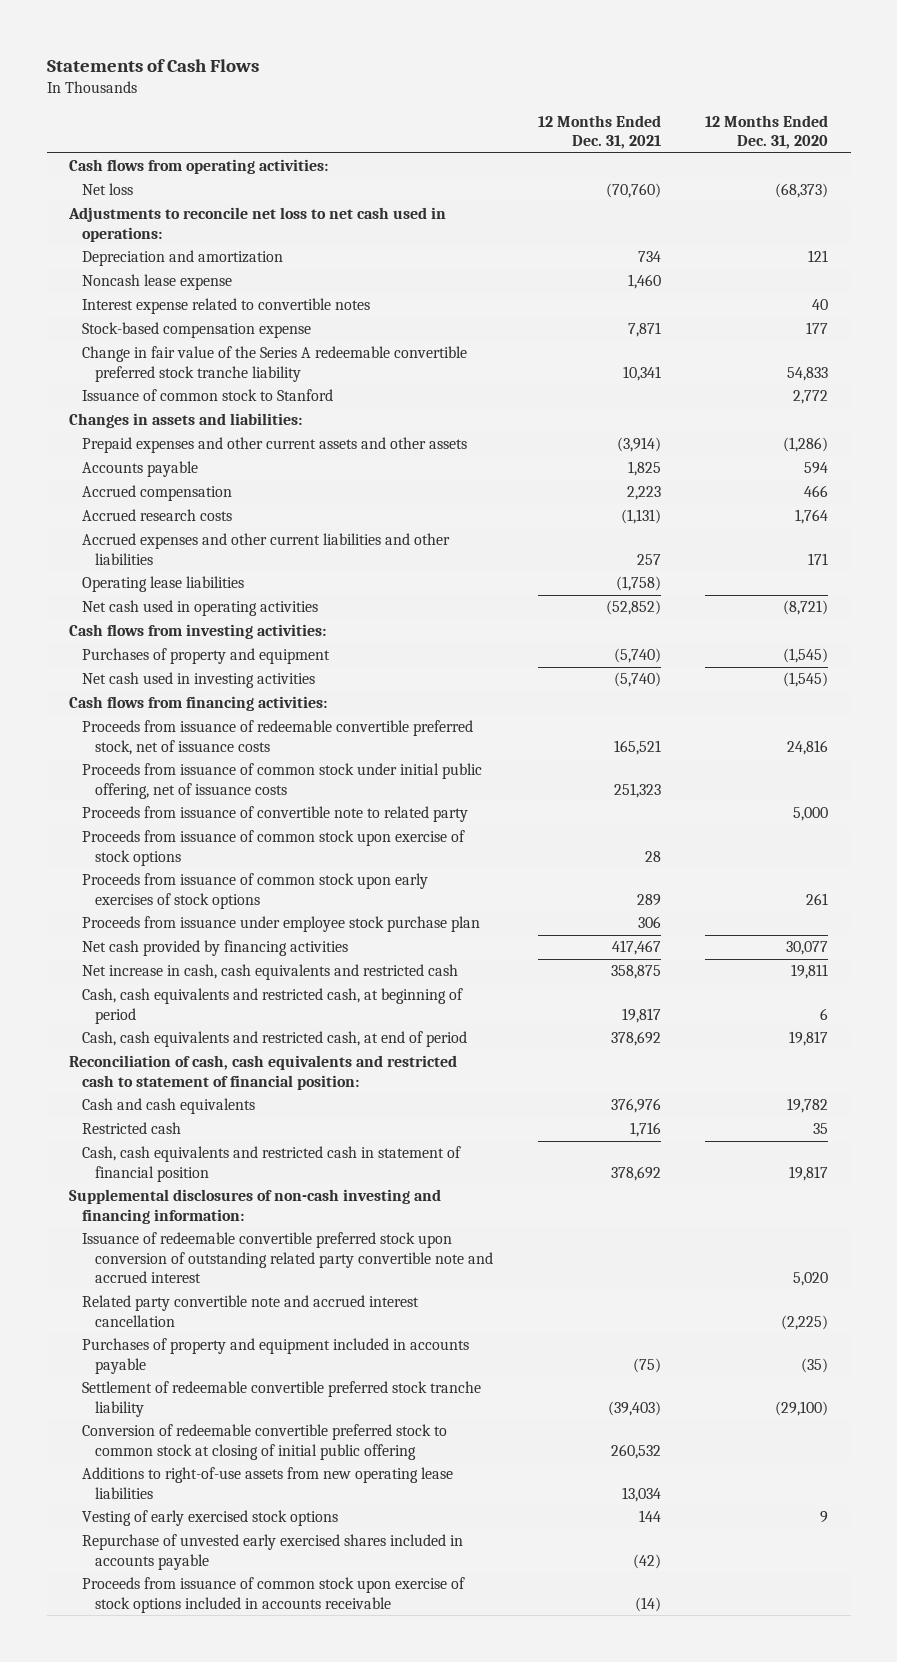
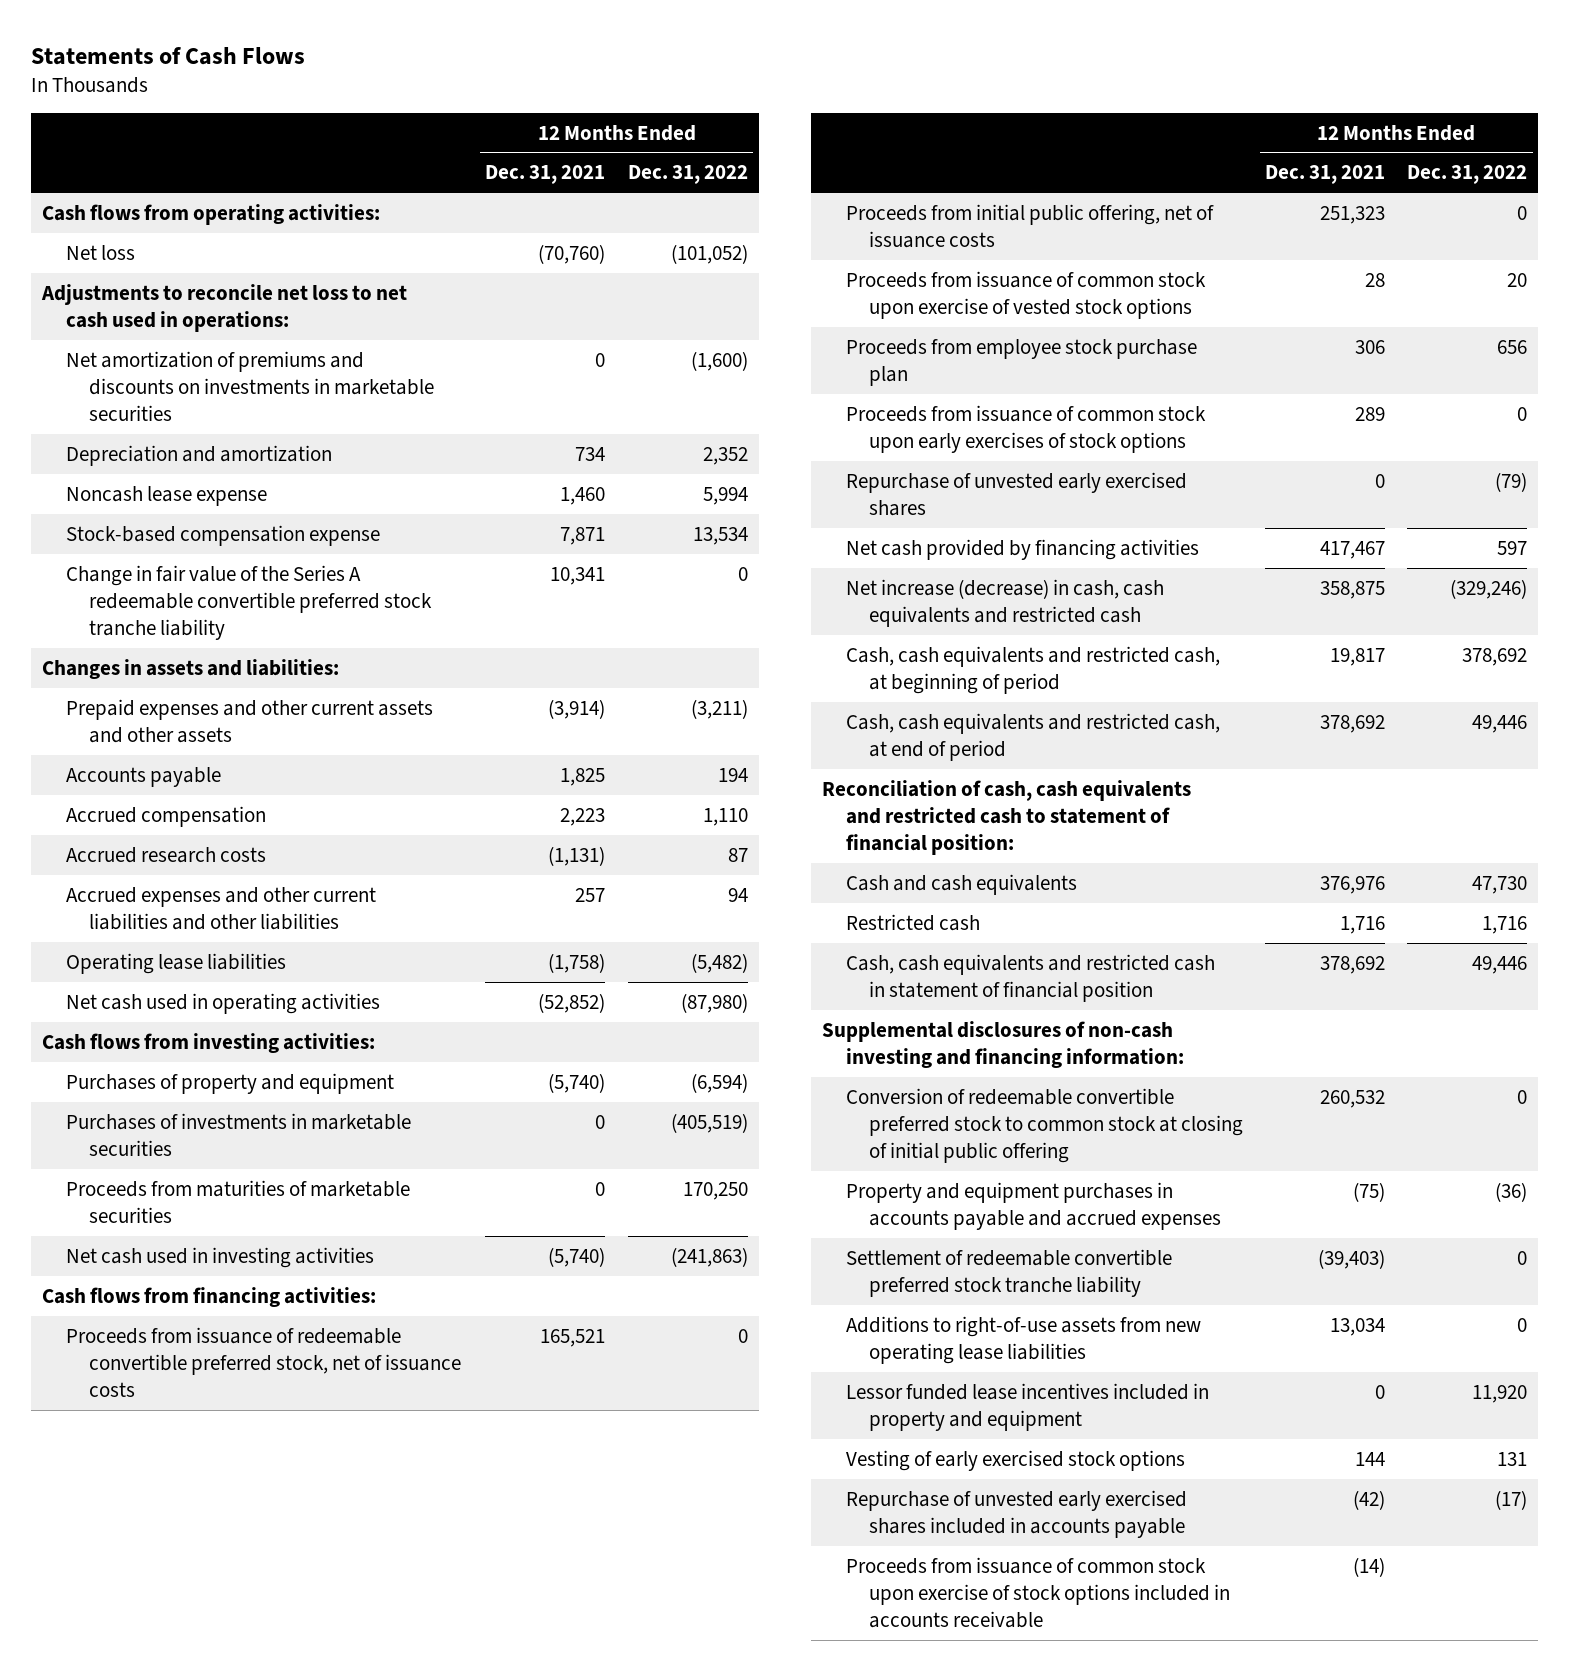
[705,114,829,150] 12 Months Ended Dec. 31, 2020 -> none
none -> [627,165,748,185] Dec. 31, 2022
none -> [65,350,435,422] Net amortization of premiums and discounts on investments in marketable securities
[82,298,371,315] Interest expense related to convertible notes -> none
[82,389,334,402] Issuance of common stock to Stanford -> none
none -> [65,1112,411,1156] Purchases of investments in marketable securities
none -> [65,1179,410,1223] Proceeds from maturities of marketable securities
[82,806,469,823] Proceeds from issuance of convertible note to related party -> none
[82,763,483,799] Proceeds from issuance of common stock under initial public offering, net of issuance costs -> [845,203,1214,248] Proceeds from initial public offering, net of issuance costs
[82,830,466,866] Proceeds from issuance of common stock upon exercise of stock options -> [845,270,1206,319] Proceeds from issuance of common stock upon exercise of vested stock options
none -> [845,338,1197,386] Proceeds from employee stock purchase plan
[82,916,481,933] Proceeds from issuance under employee stock purchase plan -> none
none -> [845,471,1187,516] Repurchase of unvested early exercised shares
[82,964,459,981] Net increase in cash, cash equivalents and restricted cash -> [845,578,1164,627] Net increase (decrease) in cash, cash equivalents and restricted cash
[82,1232,493,1284] Issuance of redeemable convertible preferred stock upon conversion of outstanding related party convertible note and accrued interest -> none
[82,1295,420,1327] Related party convertible note and accrued interest cancellation -> none
[82,1338,470,1374] Purchases of property and equipment included in accounts payable -> none
none -> [845,1181,1222,1230] Property and equipment purchases in accounts payable and accrued expenses
[82,1381,482,1417] Settlement of redeemable convertible preferred stock tranche liability -> [845,1248,1172,1297] Settlement of redeemable convertible preferred stock tranche liability
none -> [845,1382,1209,1431] Lessor funded lease incentives included in property and equipment

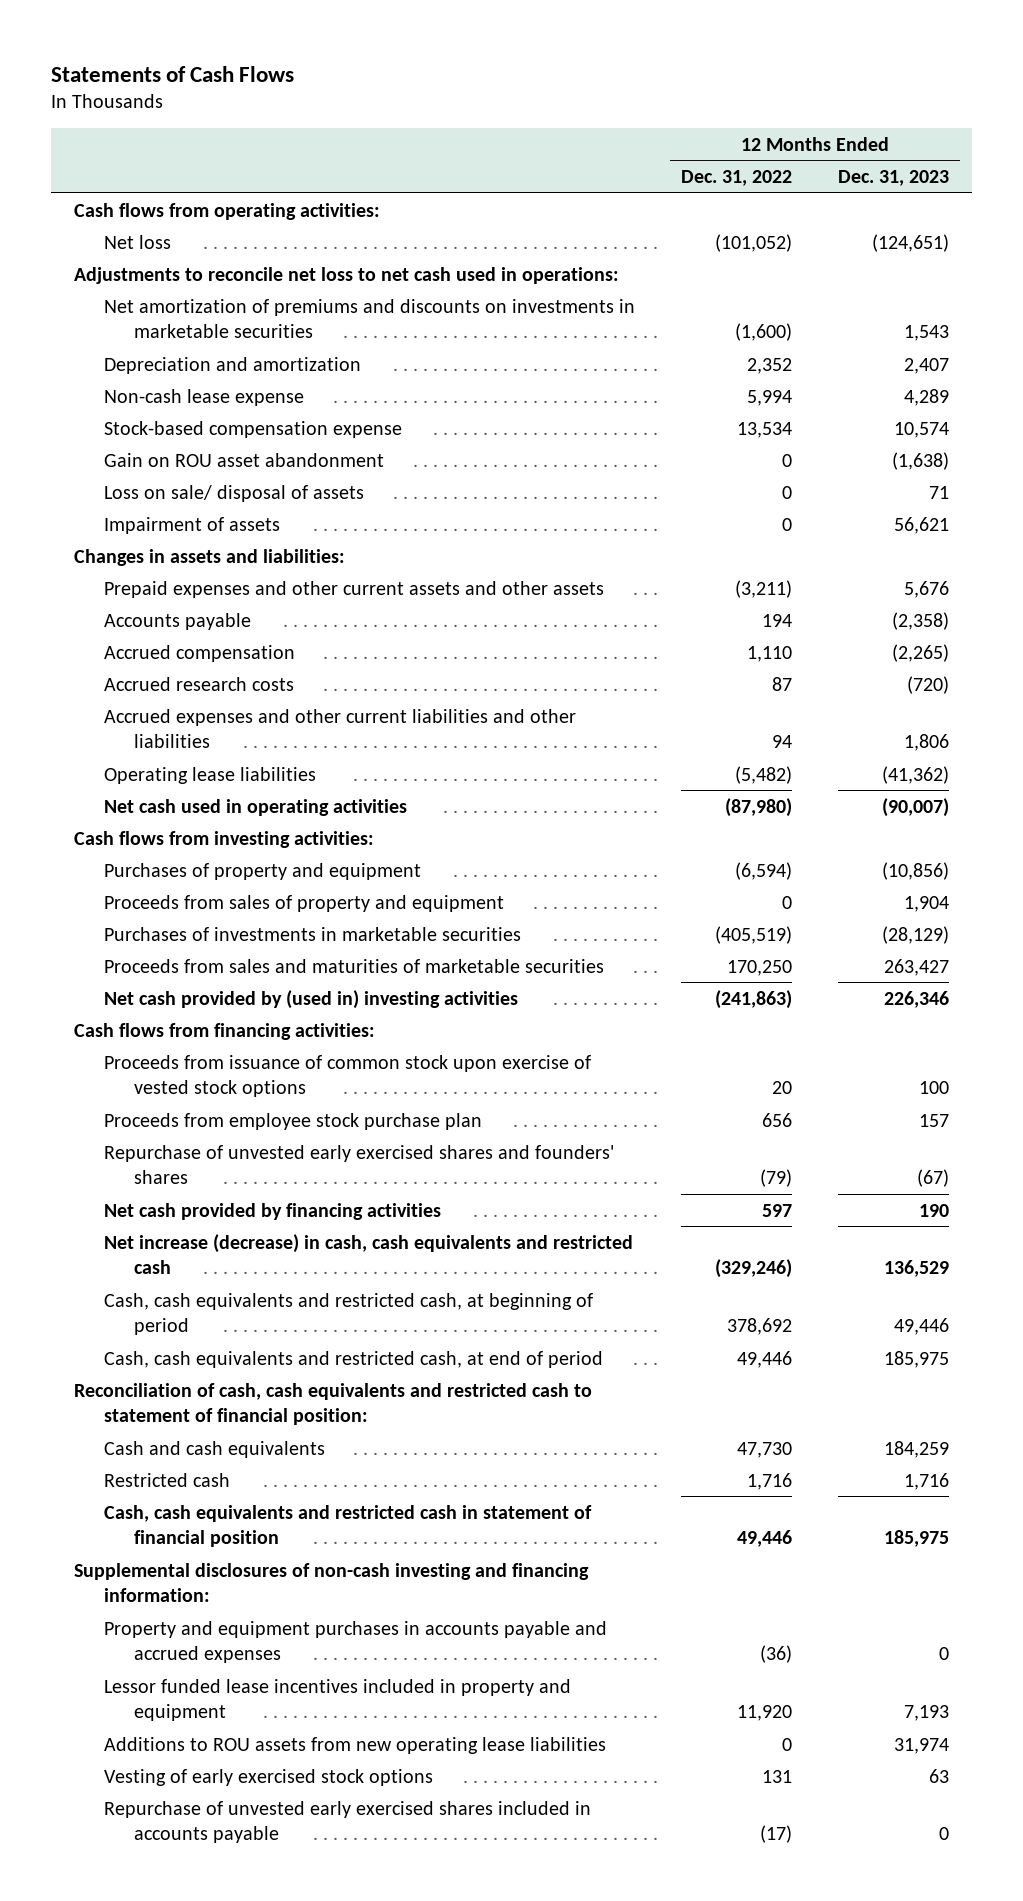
[485,165,606,185] Dec. 31, 2021 -> none
none -> [837,169,949,186] Dec. 31, 2023
[65,485,267,506] Noncash lease expense -> [104,388,305,406] Non-cash lease expense
[65,564,433,641] Change in fair value of the Series A redeemable convertible preferred stock tranche liability -> none
none -> [104,452,385,467] Gain on ROU asset abandonment
none -> [104,484,365,502] Loss on sale/ disposal of assets
none -> [104,516,281,534] Impairment of assets
none -> [104,894,505,912] Proceeds from sales of property and equipment
[65,1179,410,1223] Proceeds from maturities of marketable securities -> [104,958,605,973] Proceeds from sales and maturities of marketable securities
[65,1246,374,1268] Net cash used in investing activities -> [104,989,519,1009] Net cash provided by (used in) investing activities
[65,1326,462,1398] Proceeds from issuance of redeemable convertible preferred stock, net of issuance costs -> none
[845,203,1214,248] Proceeds from initial public offering, net of issuance costs -> none
[845,404,1206,453] Proceeds from issuance of common stock upon early exercises of stock options -> none
[845,471,1187,516] Repurchase of unvested early exercised shares -> [104,1144,615,1184] Repurchase of unvested early exercised shares and founders' shares
[845,1087,1244,1164] Conversion of redeemable convertible preferred stock to common stock at closing of initial public offering -> none
[845,1248,1172,1297] Settlement of redeemable convertible preferred stock tranche liability -> none
[845,1315,1201,1364] Additions to right-of-use assets from new operating lease liabilities -> none
none -> [104,1736,607,1754] Additions to ROU assets from new operating lease liabilities
[845,1556,1231,1629] Proceeds from issuance of common stock upon exercise of stock options included in accounts receivable -> none

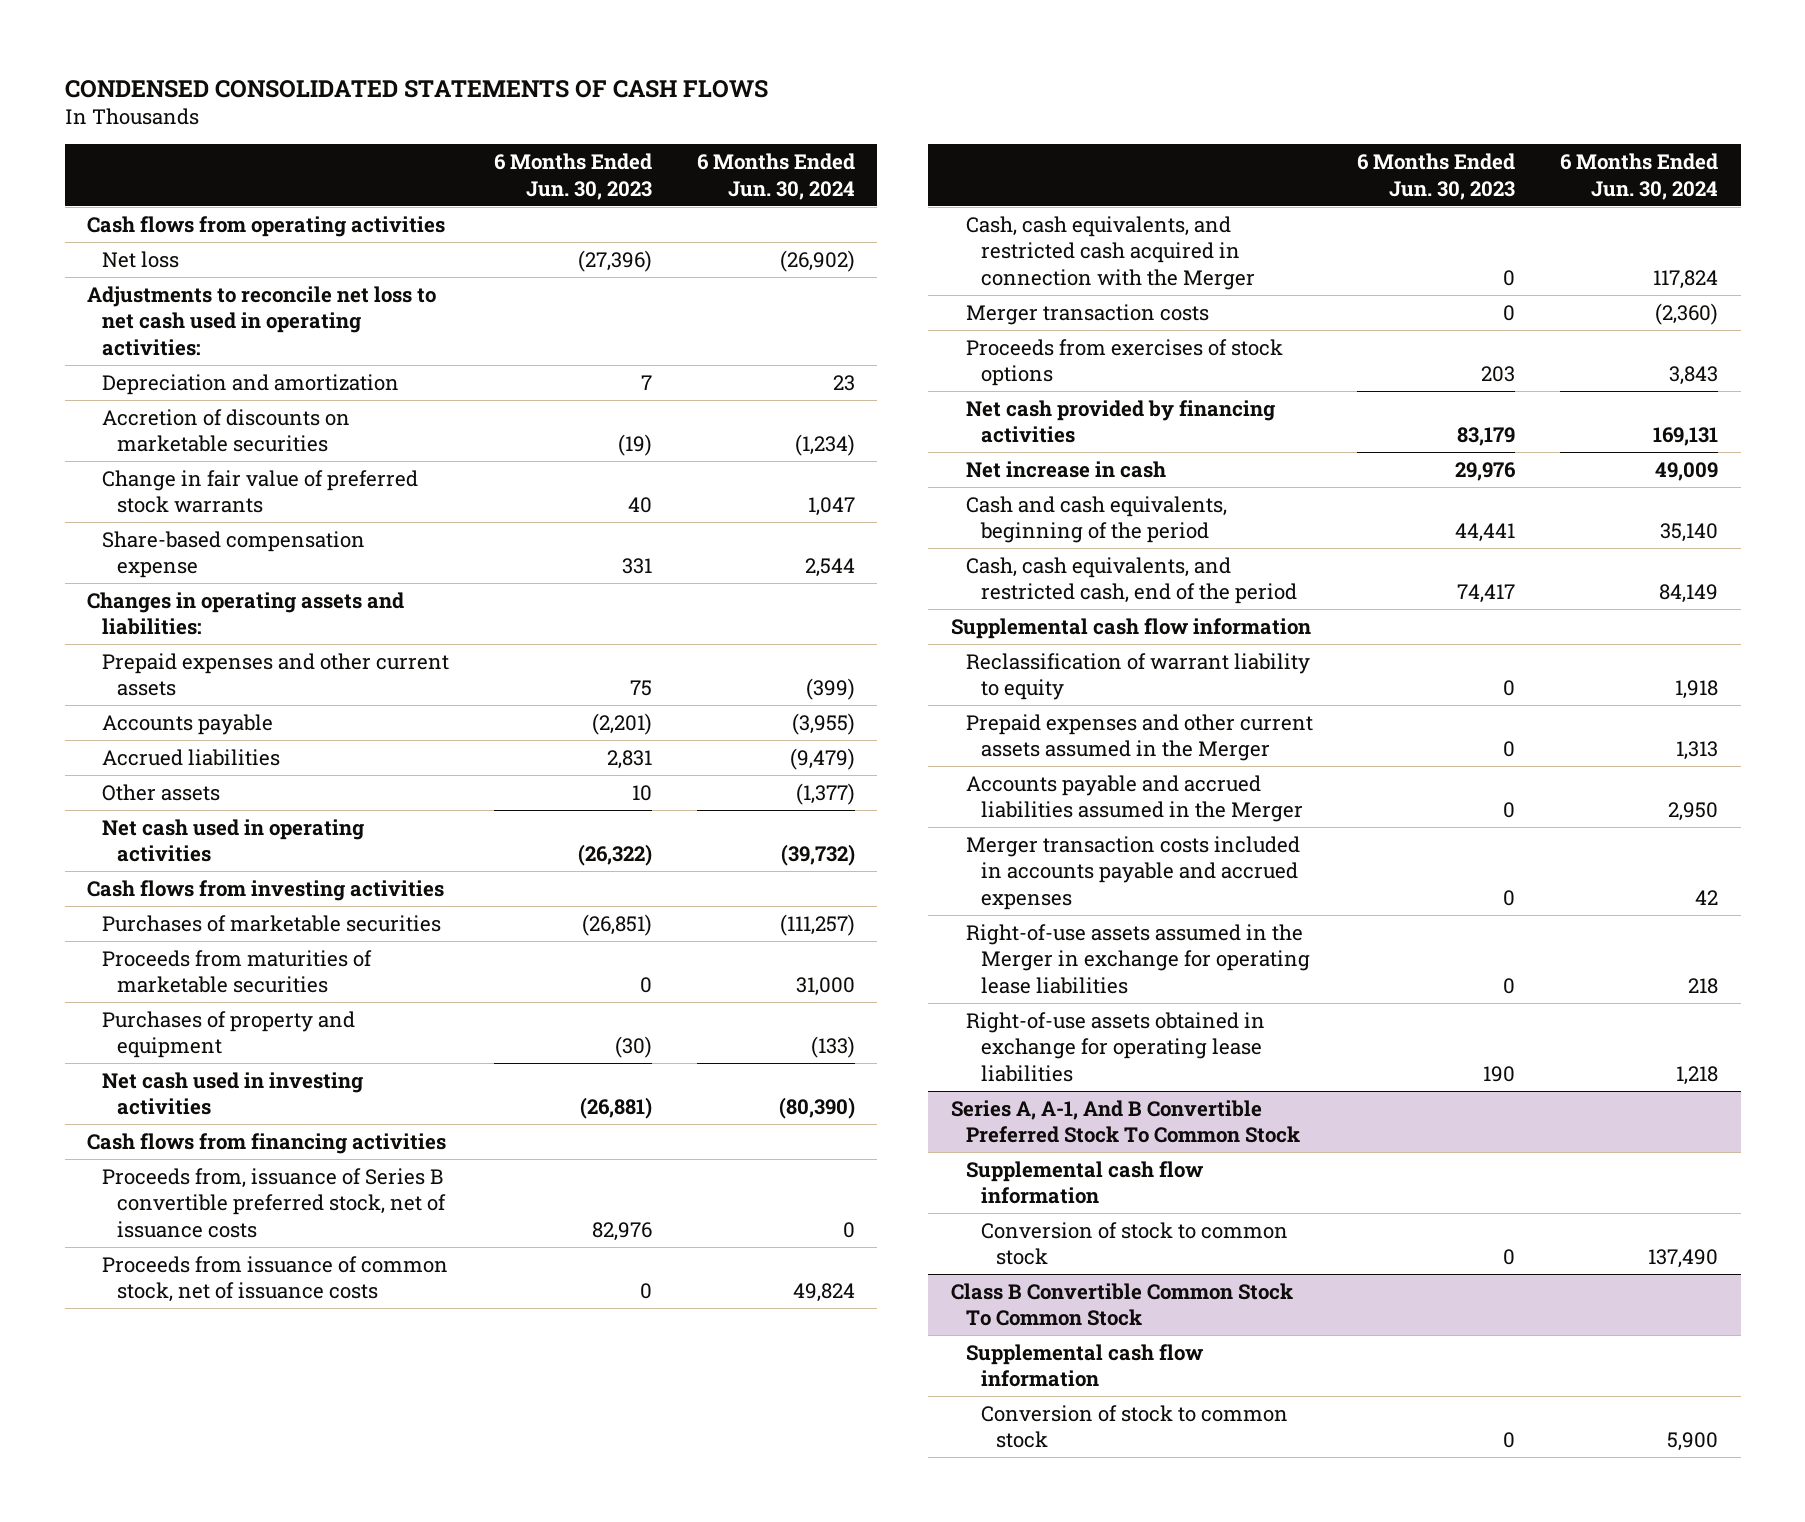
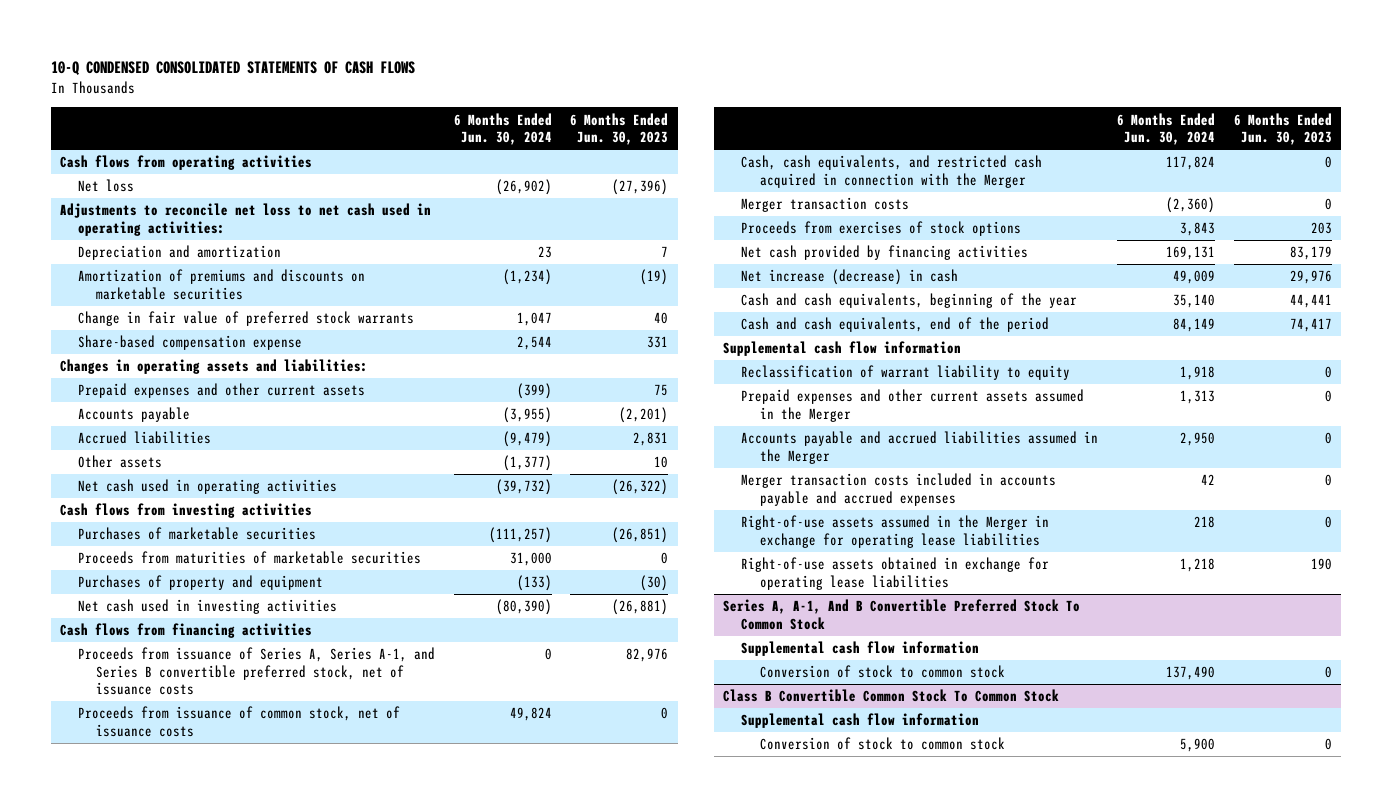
[64,79,768,98] CONDENSED CONSOLIDATED STATEMENTS OF CASH FLOWS -> [50,61,415,76] 10-Q CONDENSED CONSOLIDATED STATEMENTS OF CASH FLOWS
[102,408,351,453] Accretion of discounts on marketable securities -> [78,269,366,300] Amortization of premiums and discounts on marketable securities
[102,1167,447,1238] Proceeds from, issuance of Series B convertible preferred stock, net of issuance costs -> [78,647,436,696] Proceeds from issuance of Series A, Series A-1, and Series B convertible preferred stock, net of issuance costs
[965,460,1166,478] Net increase in cash -> [741,269,959,286] Net increase (decrease) in cash
[965,495,1227,544] Cash and cash equivalents, beginning of the period -> [741,293,1078,309] Cash and cash equivalents, beginning of the year
[965,556,1297,605] Cash, cash equivalents, and restricted cash, end of the period -> [741,317,1050,333] Cash and cash equivalents, end of the period

